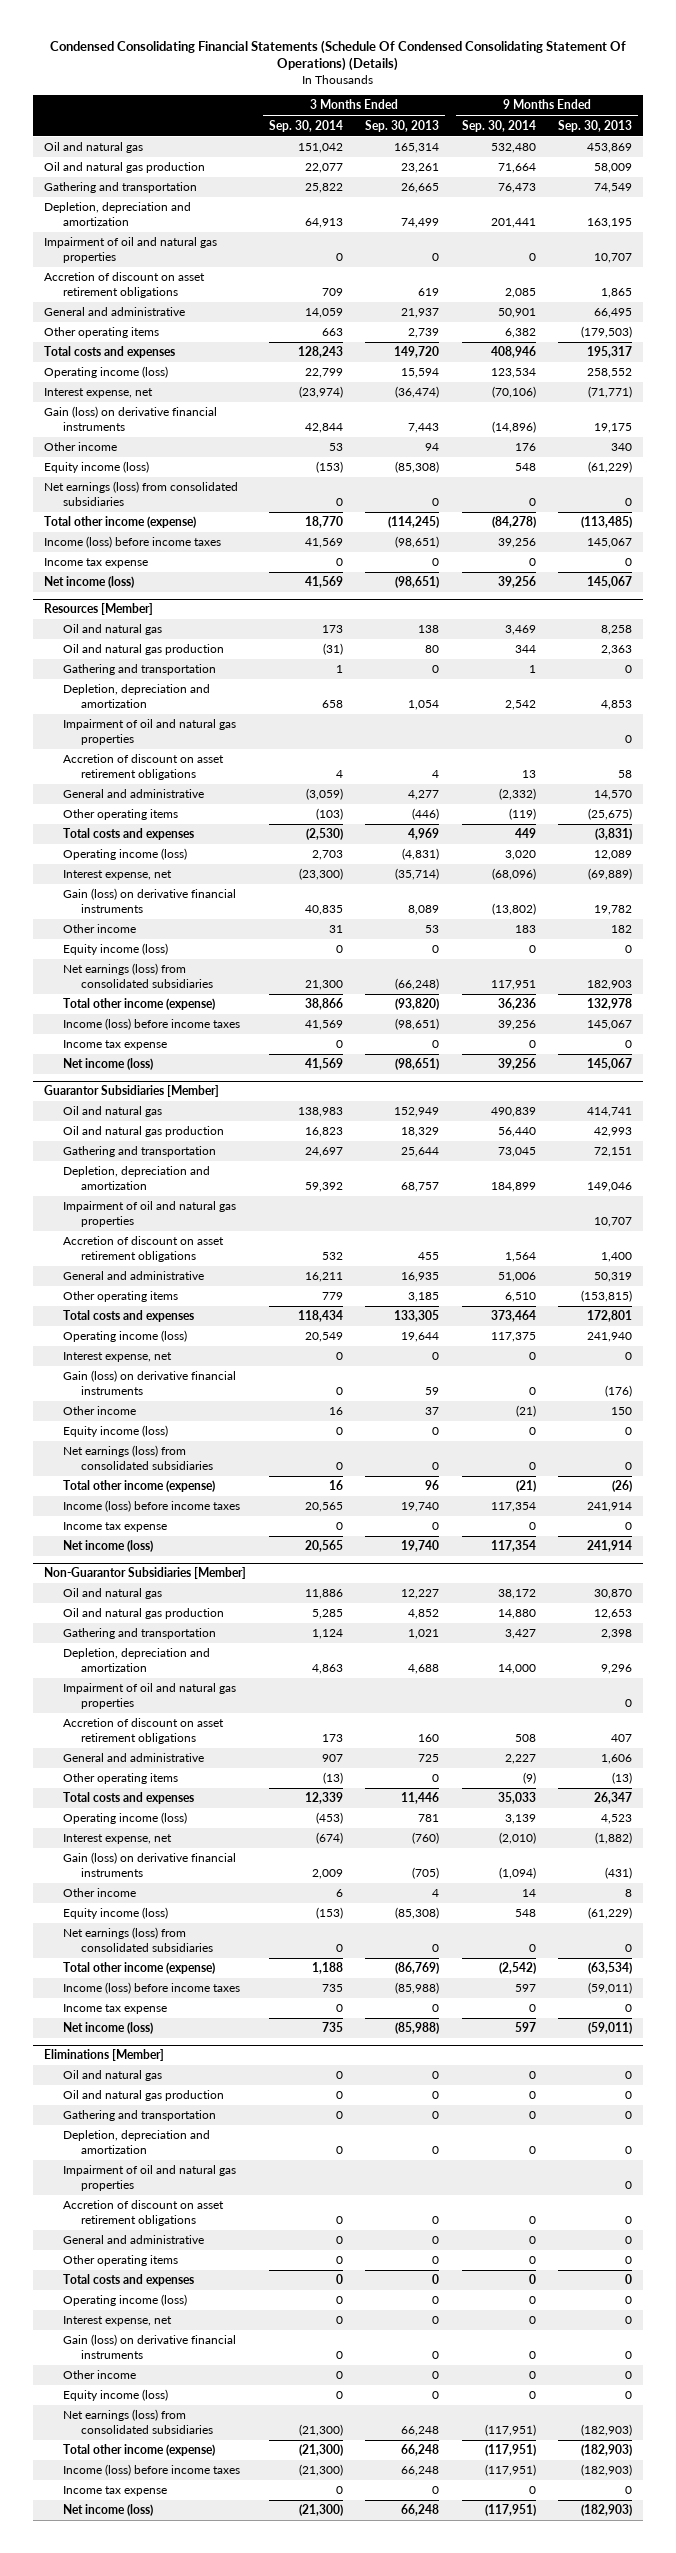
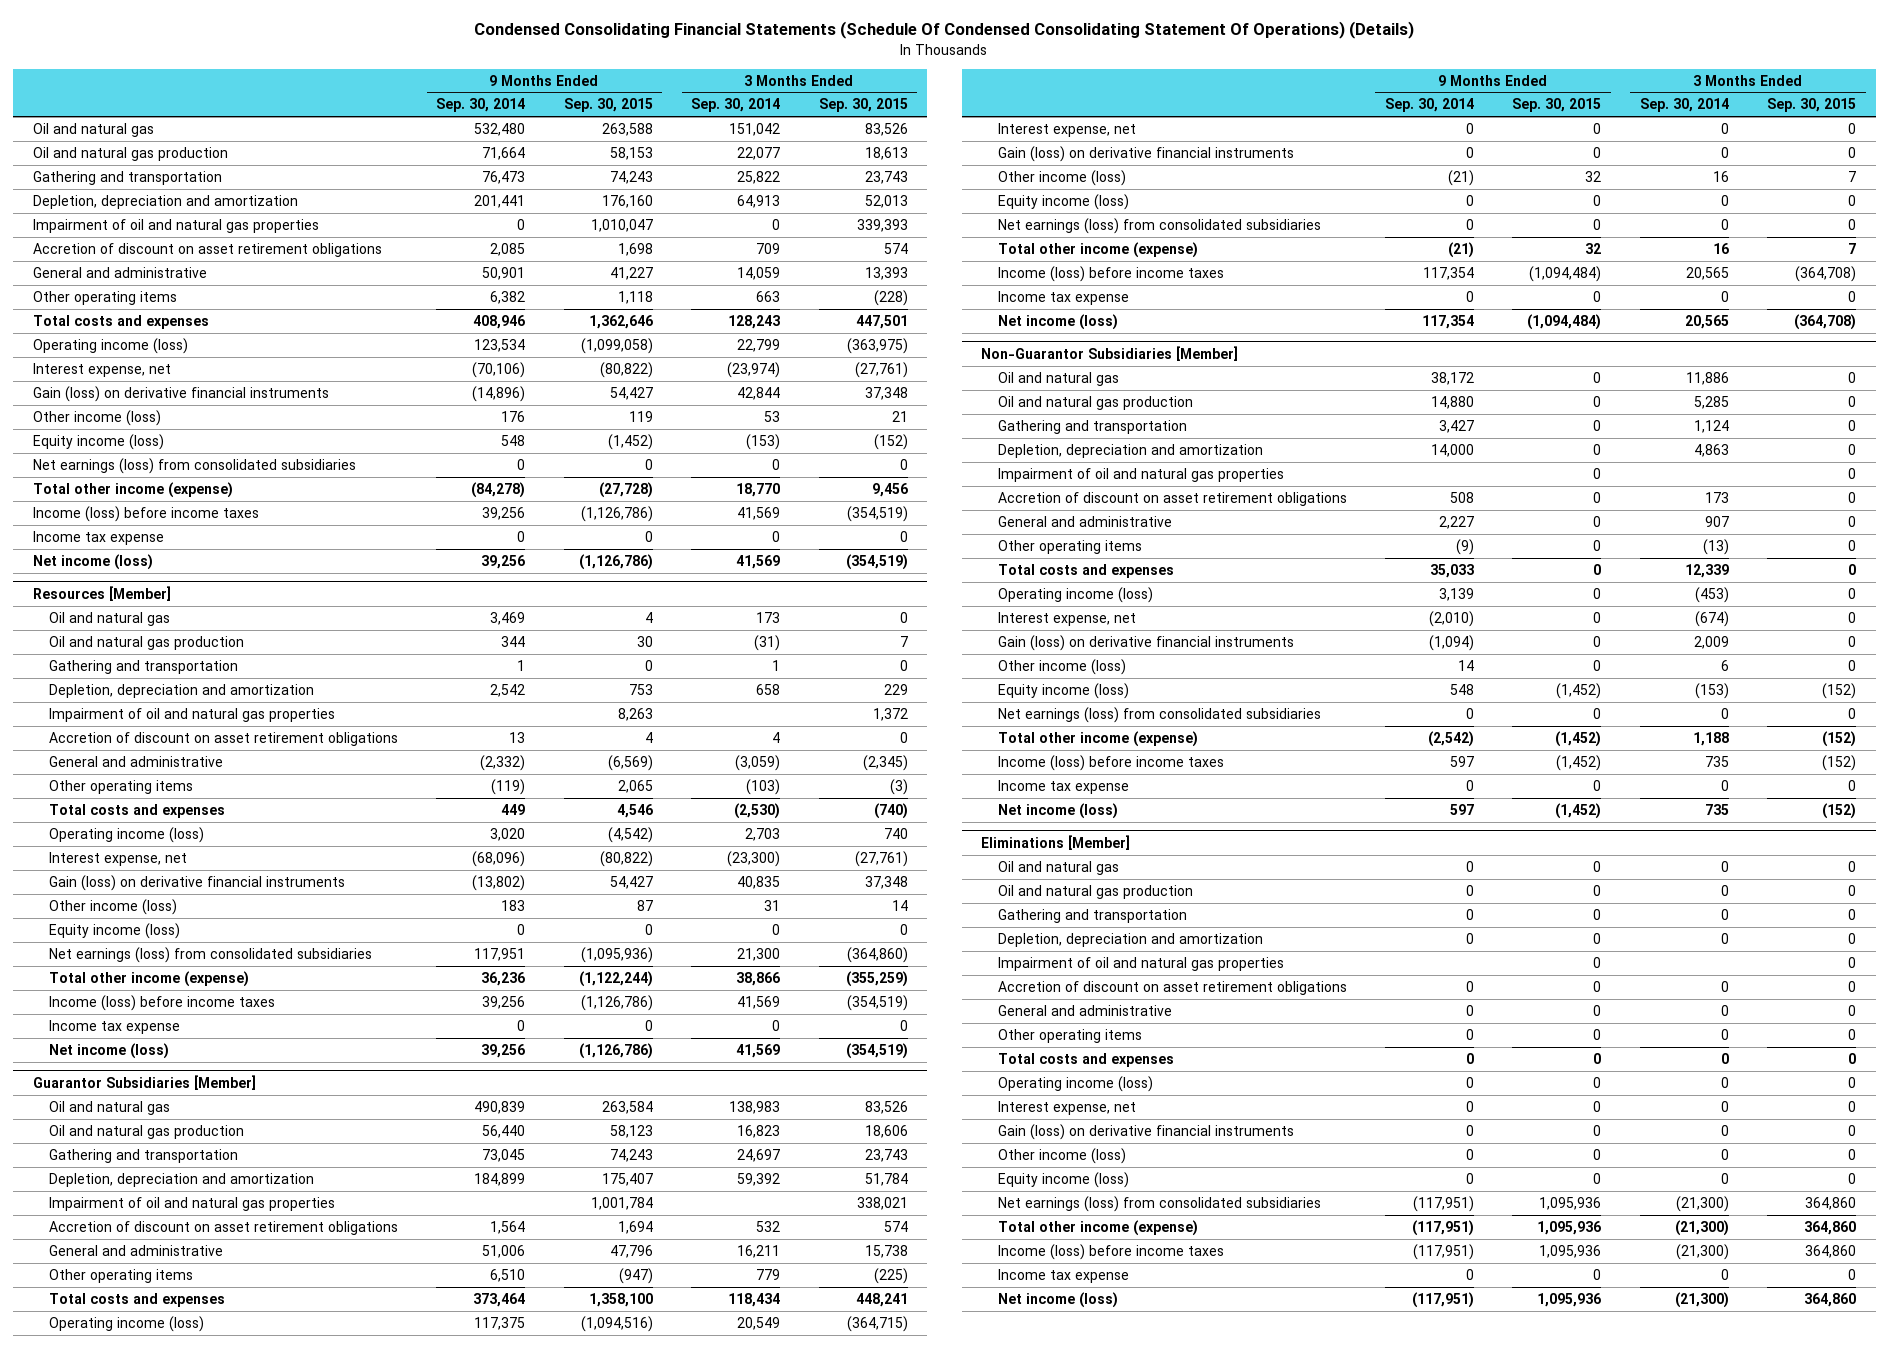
[365,119,440,132] Sep. 30, 2013 -> none
[557,119,632,132] Sep. 30, 2013 -> none
none -> [563,98,653,113] Sep. 30, 2015
none -> [818,98,908,113] Sep. 30, 2015
[44,442,118,452] Other income -> [32,409,161,426] Other income (loss)
[62,924,136,934] Other income -> [48,898,177,915] Other income (loss)
[62,1406,136,1416] Other income -> [997,169,1126,186] Other income (loss)
[62,1888,136,1898] Other income -> [997,658,1126,675] Other income (loss)
[62,2370,136,2380] Other income -> [997,1147,1126,1164] Other income (loss)

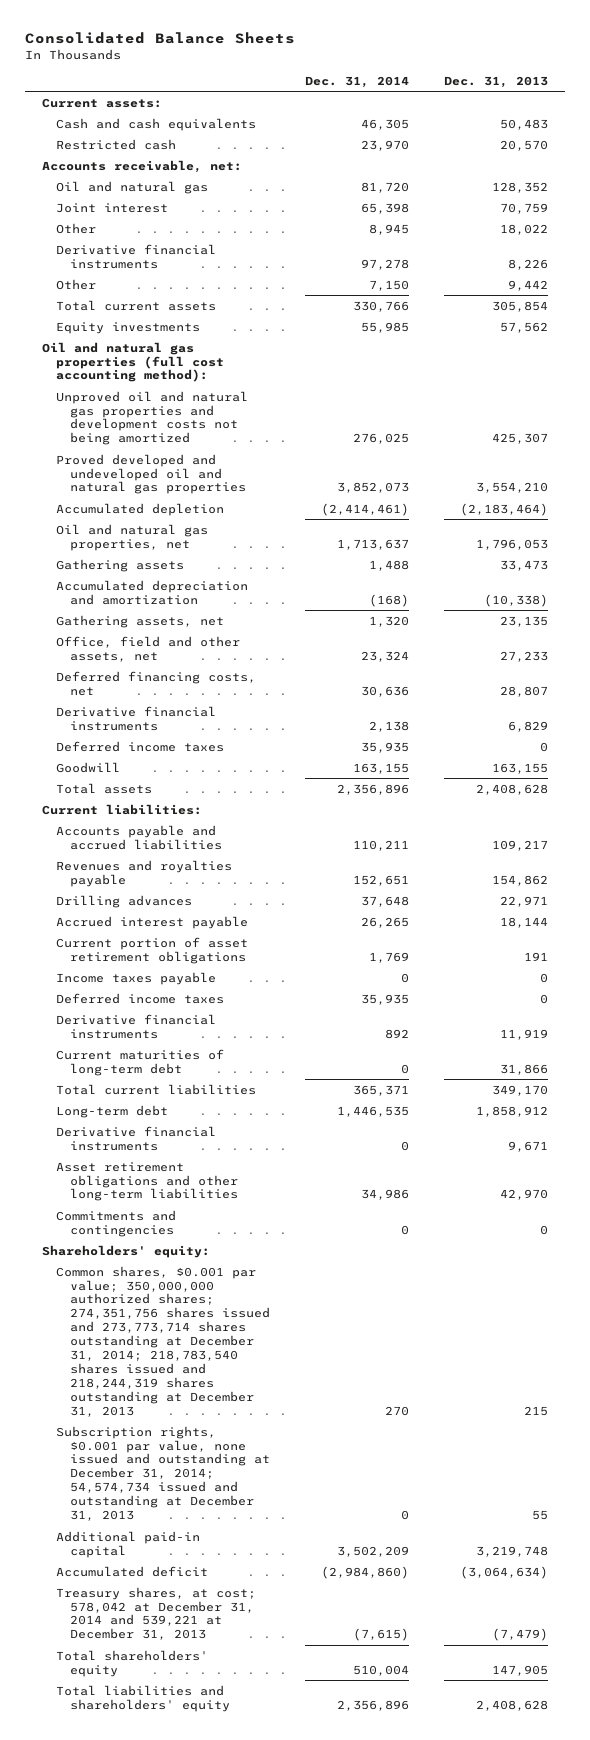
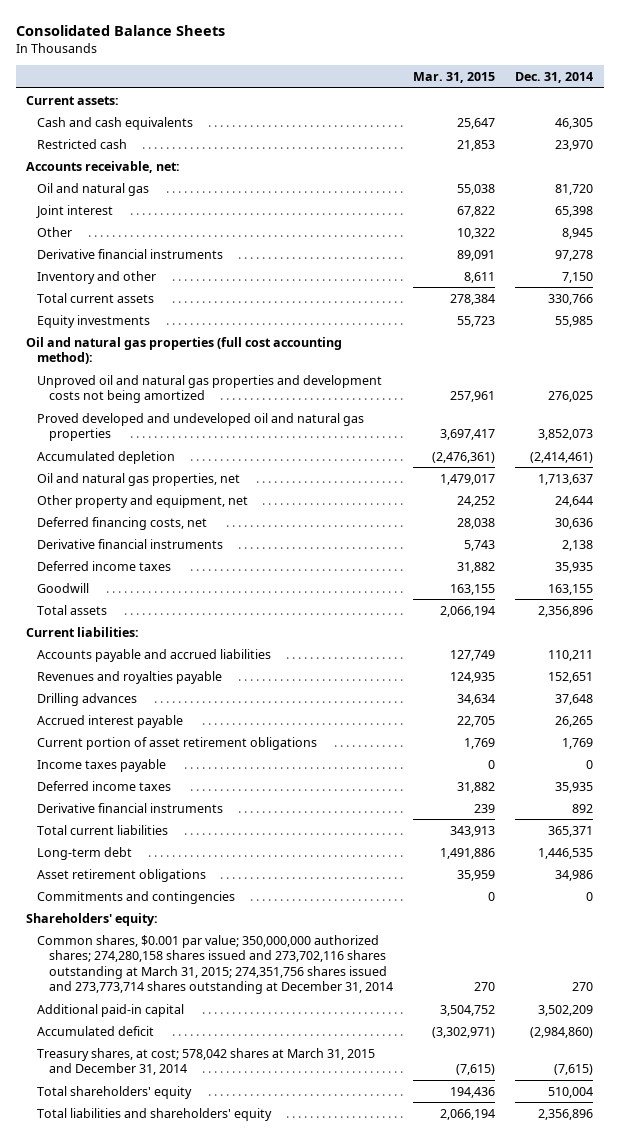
[443,75,548,88] Dec. 31, 2013 -> none
none -> [412,72,495,84] Mar. 31, 2015
[55,278,96,290] Other -> [37,270,157,284] Inventory and other
[55,558,184,572] Gathering assets -> none
[55,579,248,605] Accumulated depreciation and amortization -> none
[55,614,224,628] Gathering assets, net -> none
[55,635,240,662] Office, field and other assets, net -> [37,494,249,508] Other property and equipment, net
[360,650,409,662] 23,324 -> [555,495,594,507] 24,644
[55,1048,224,1076] Current maturities of long-term debt -> none
[55,1125,216,1151] Derivative financial instruments -> none
[55,1161,238,1202] Asset retirement obligations and other long-term liabilities -> [37,868,207,882] Asset retirement obligations
[55,1425,270,1522] Subscription rights, $0.001 par value, none issued and outstanding at December 31, 2014; 54,574,734 issued and outstanding at December 31, 2013 -> none
[55,1265,270,1418] Common shares, $0.001 par value; 350,000,000 authorized shares; 274,351,756 shares issued and 273,773,714 shares outstanding at December 31, 2014; 218,783,540 shares issued and 218,244,319 shares outstanding at December 31, 2013 -> [37,934,393,995] Common shares, $0.001 par value; 350,000,000 authorized shares; 274,280,158 shares issued and 273,702,116 shares outstanding at March 31, 2015; 274,351,756 shares issued and 273,773,714 shares outstanding at December 31, 2014
[55,1586,256,1641] Treasury shares, at cost; 578,042 at December 31, 2014 and 539,221 at December 31, 2013 -> [37,1047,376,1076] Treasury shares, at cost; 578,042 shares at March 31, 2015 and December 31, 2014

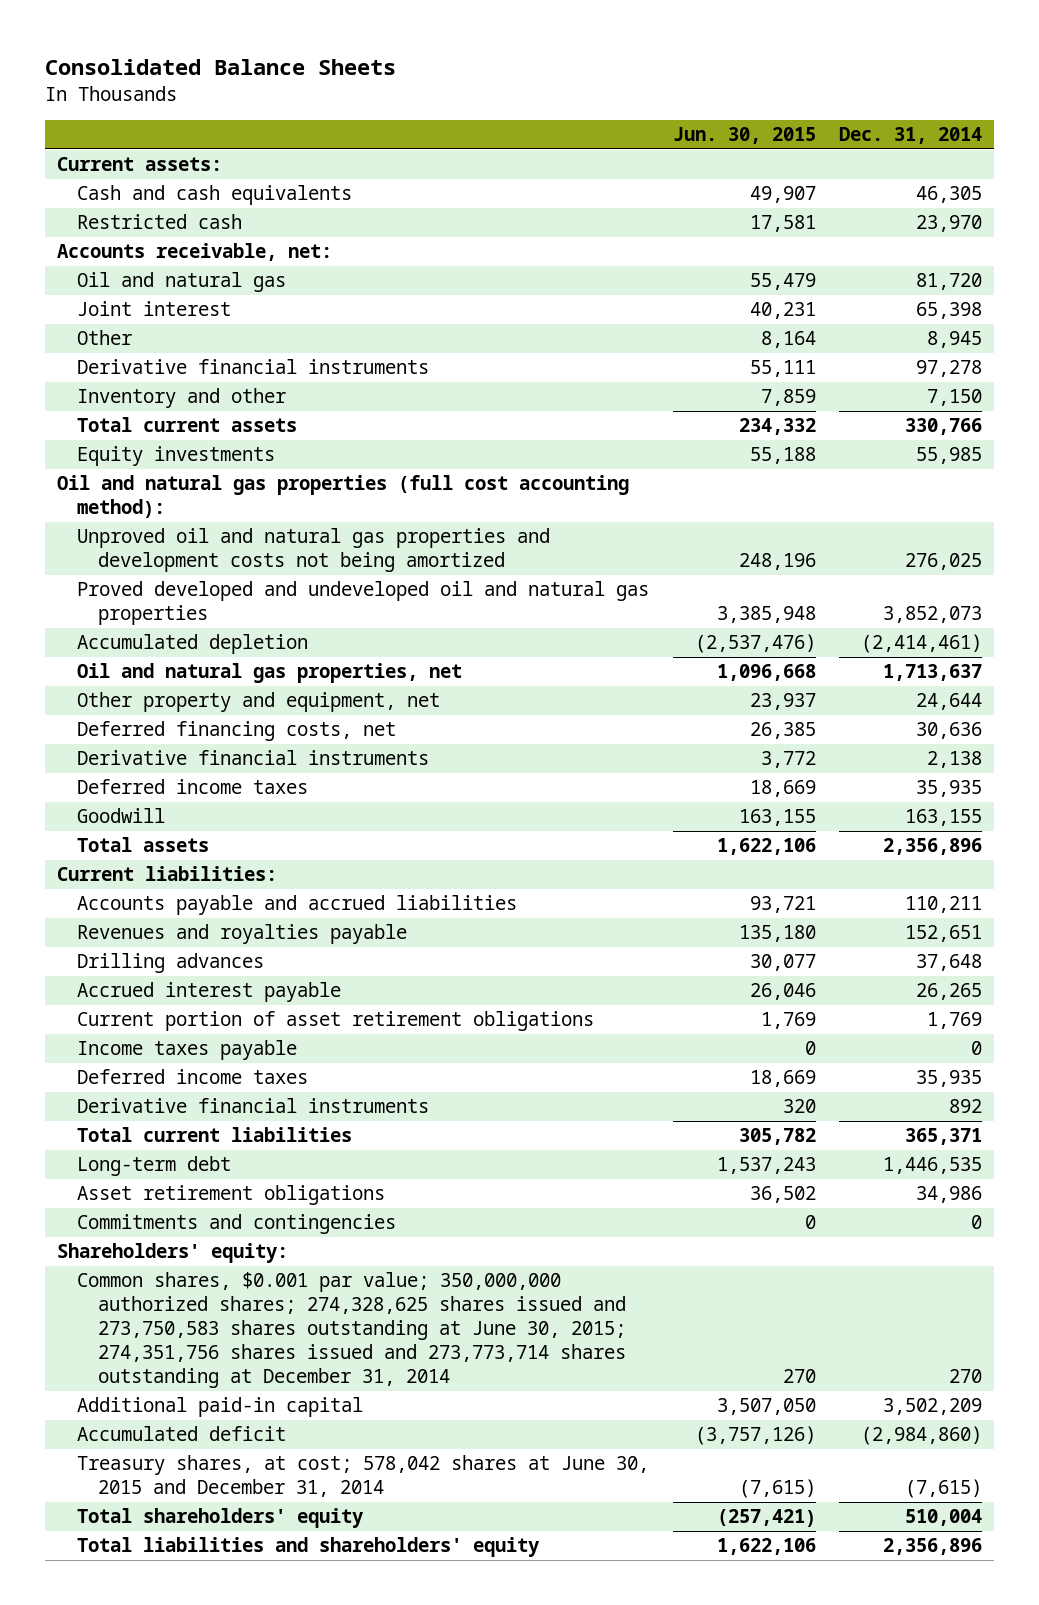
[412,72,495,84] Mar. 31, 2015 -> none
none -> [672,127,816,145] Jun. 30, 2015
[37,934,393,995] Common shares, $0.001 par value; 350,000,000 authorized shares; 274,280,158 shares issued and 273,702,116 shares outstanding at March 31, 2015; 274,351,756 shares issued and 273,773,714 shares outstanding at December 31, 2014 -> [77,1272,626,1389] Common shares, $0.001 par value; 350,000,000 authorized shares; 274,328,625 shares issued and 273,750,583 shares outstanding at June 30, 2015; 274,351,756 shares issued and 273,773,714 shares outstanding at December 31, 2014
[37,1047,376,1076] Treasury shares, at cost; 578,042 shares at March 31, 2015 and December 31, 2014 -> [77,1455,650,1498] Treasury shares, at cost; 578,042 shares at June 30, 2015 and December 31, 2014

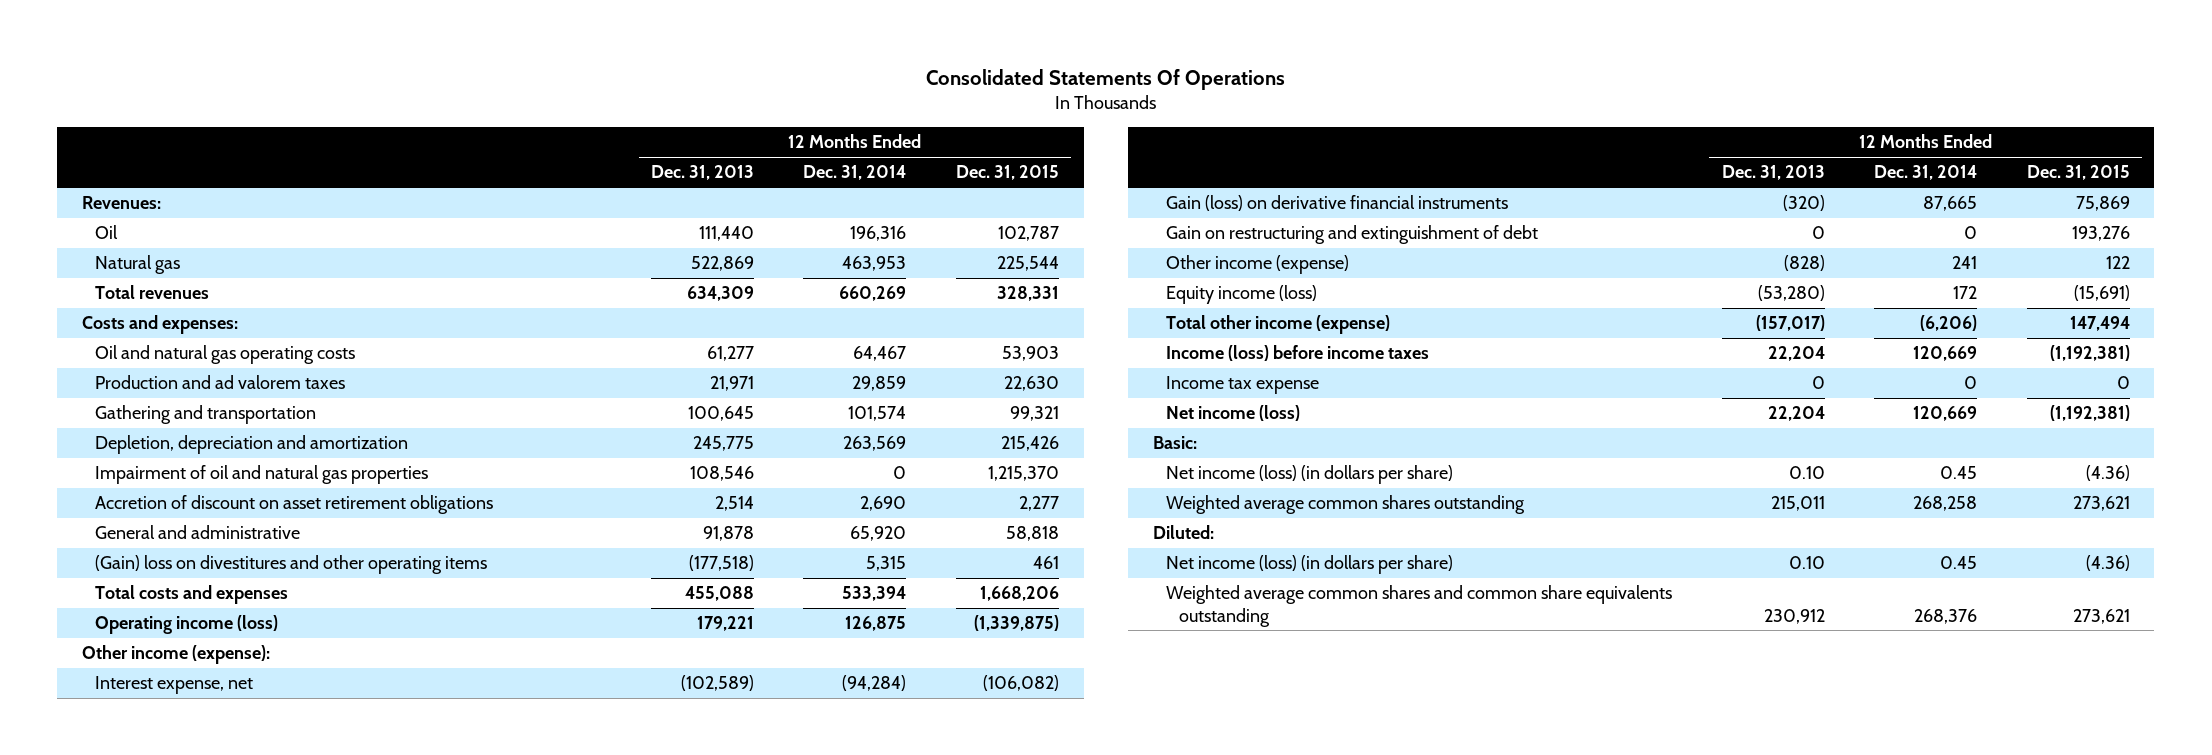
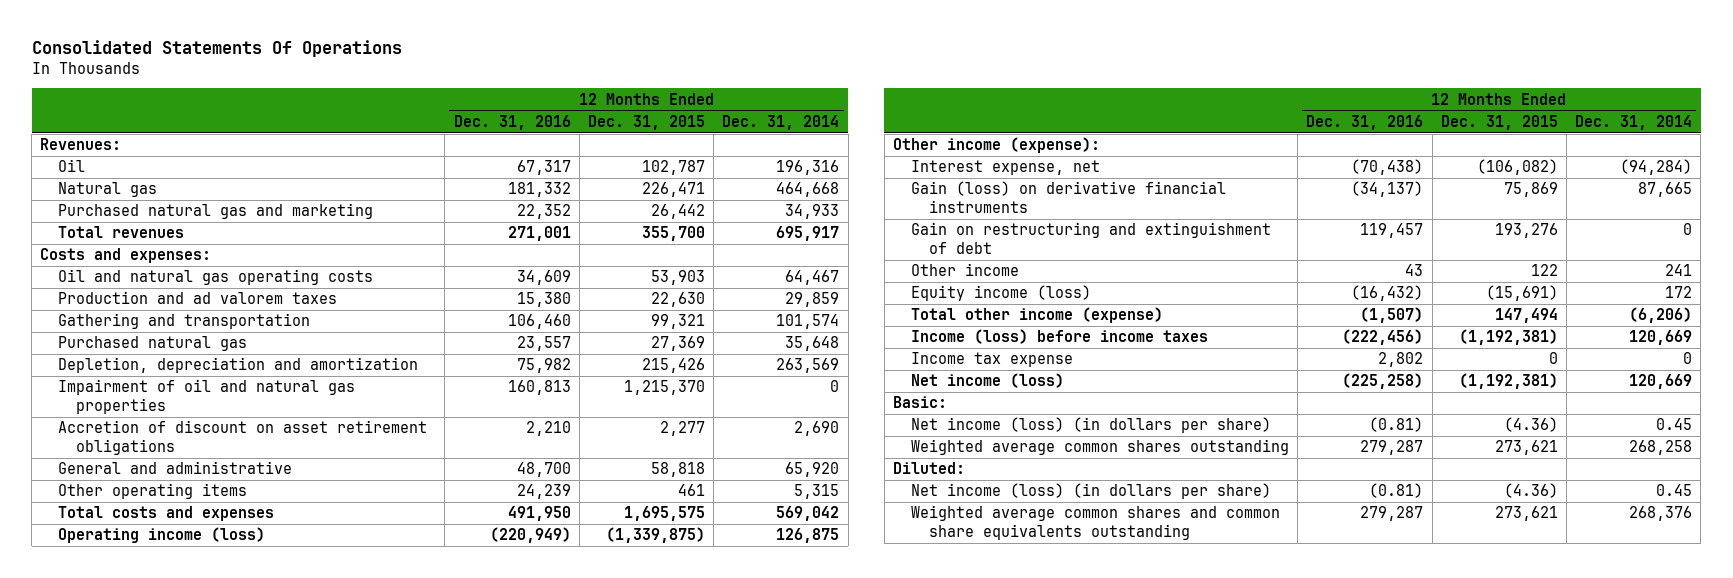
[650,165,754,181] Dec. 31, 2013 -> none
none -> [453,114,571,130] Dec. 31, 2016
[842,256,907,272] 463,953 -> [776,182,840,198] 464,668
[996,256,1059,272] 225,544 -> [642,182,706,198] 226,471
none -> [58,203,374,220] Purchased natural gas and marketing
[839,286,907,302] 660,269 -> [776,226,840,242] 695,917
[996,286,1059,302] 328,331 -> [642,226,706,242] 355,700
none -> [58,336,248,352] Purchased natural gas
[95,555,488,575] (Gain) loss on divestitures and other operating items -> [58,483,248,500] Other operating items
[842,586,907,602] 533,394 -> [776,506,840,522] 569,042
[979,586,1059,602] 1,668,206 -> [624,506,706,522] 1,695,575
[1166,255,1350,275] Other income (expense) -> [910,263,1019,277] Other income

